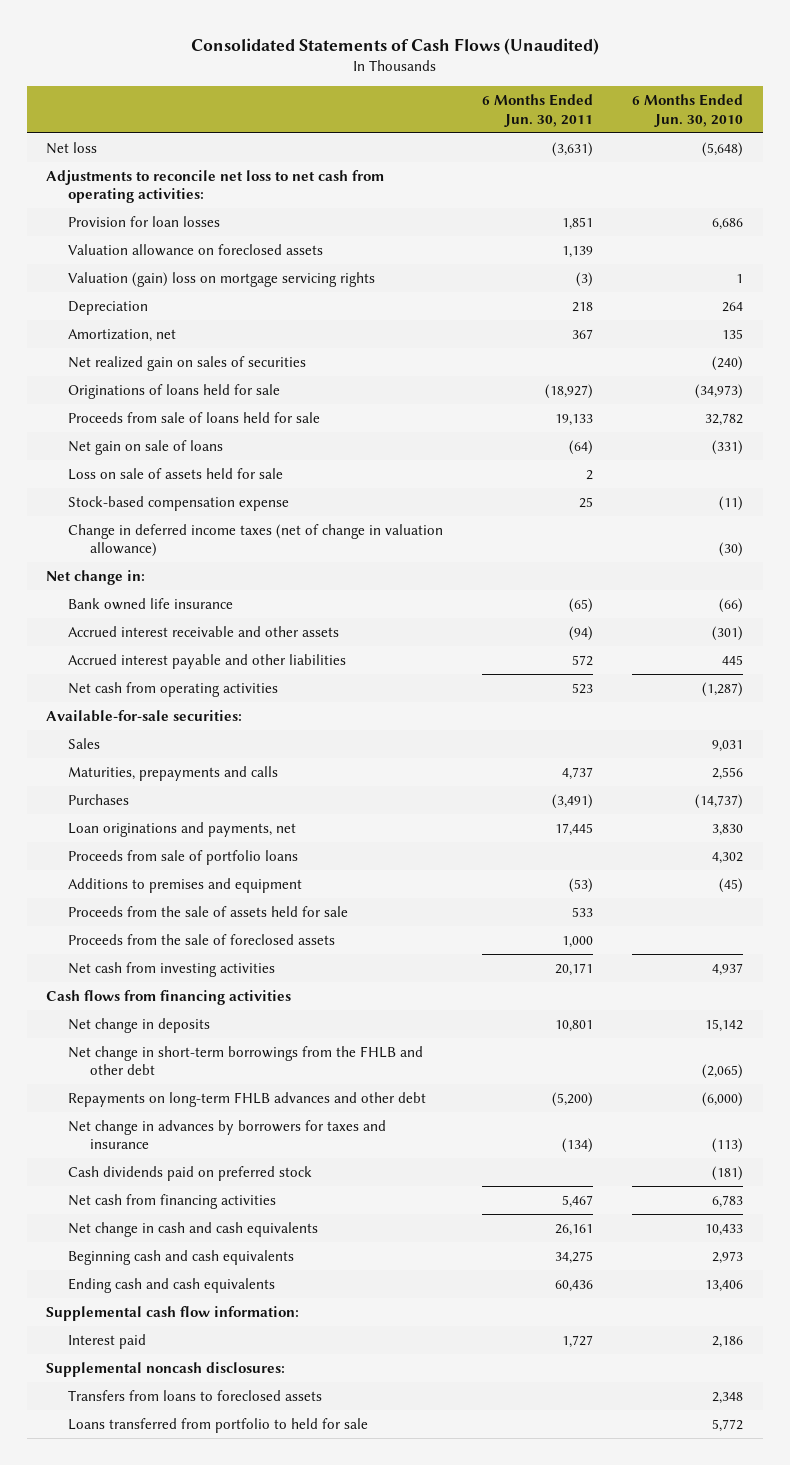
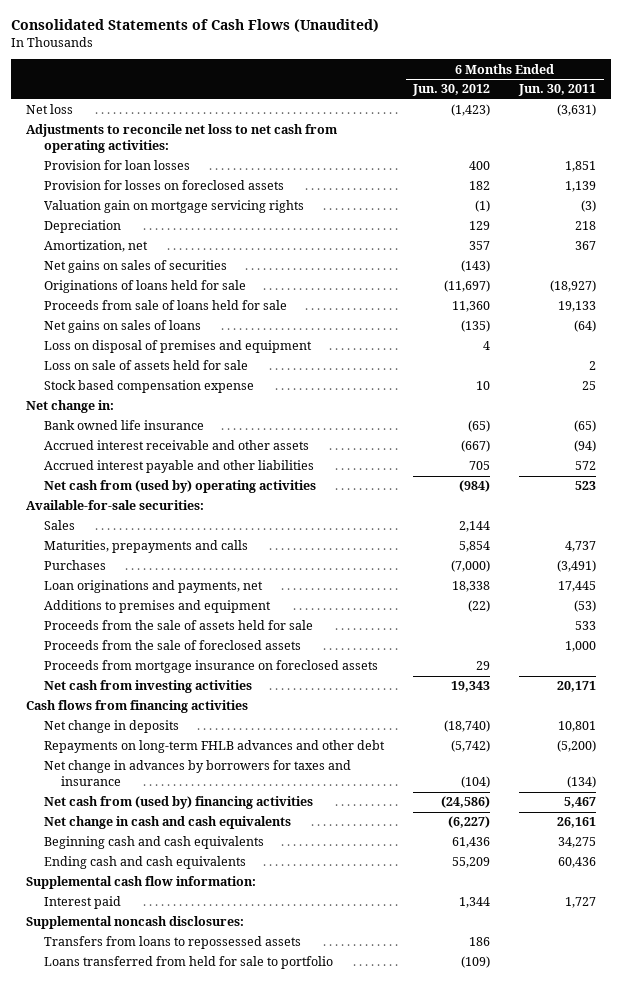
[632,94,744,127] 6 Months Ended Jun. 30, 2010 -> none
none -> [411,84,490,97] Jun. 30, 2012
[68,243,324,256] Valuation allowance on foreclosed assets -> [43,180,284,191] Provision for losses on foreclosed assets
[68,271,376,287] Valuation (gain) loss on mortgage servicing rights -> [43,200,304,214] Valuation gain on mortgage servicing rights
[68,355,307,371] Net realized gain on sales of securities -> [43,260,227,274] Net gains on sales of securities
[68,439,224,455] Net gain on sale of loans -> [43,320,201,334] Net gains on sales of loans
none -> [43,340,312,354] Loss on disposal of premises and equipment
[68,523,444,558] Change in deferred income taxes (net of change in valuation allowance) -> none
[68,495,290,511] Stock-based compensation expense -> [43,380,254,394] Stock based compensation expense
[68,681,279,697] Net cash from operating activities -> [43,480,316,494] Net cash from (used by) operating activities
[68,849,299,865] Proceeds from sale of portfolio loans -> none
none -> [43,660,378,674] Proceeds from mortgage insurance on foreclosed assets
[68,1045,424,1076] Net change in short-term borrowings from the FHLB and other debt -> none
[68,1165,313,1181] Cash dividends paid on preferred stock -> none
[68,1193,277,1209] Net cash from financing activities -> [43,796,313,810] Net cash from (used by) financing activities
[68,1389,323,1401] Transfers from loans to foreclosed assets -> [43,936,301,950] Transfers from loans to repossessed assets
[68,1417,369,1433] Loans transferred from portfolio to held for sale -> [43,956,333,970] Loans transferred from held for sale to portfolio

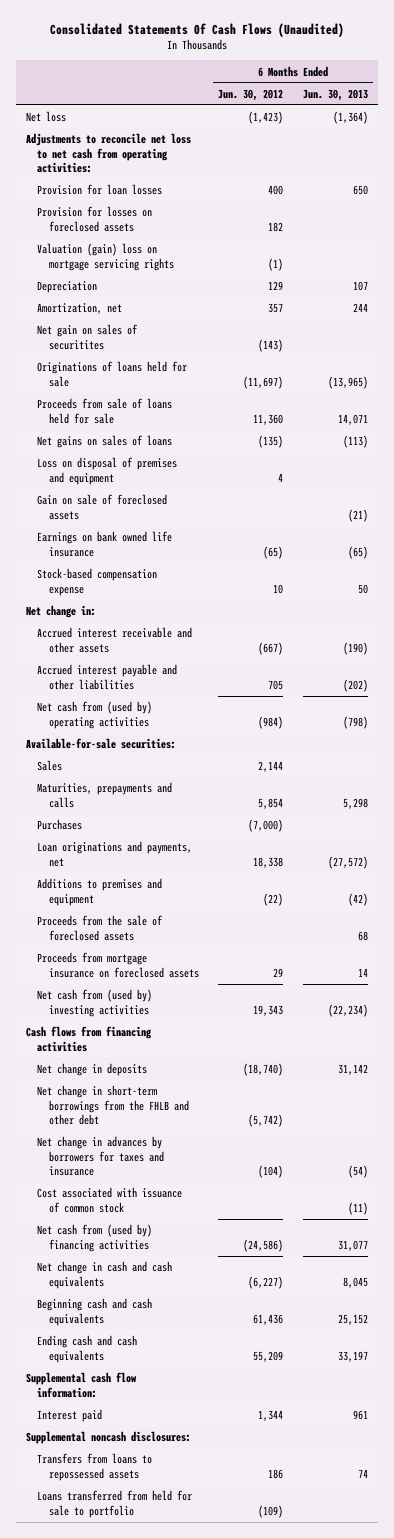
[11,19,380,33] Consolidated Statements of Cash Flows (Unaudited) -> [49,22,344,37] Consolidated Statements Of Cash Flows (Unaudited)
[518,84,597,97] Jun. 30, 2011 -> none
none -> [302,88,368,101] Jun. 30, 2013
[43,200,304,214] Valuation gain on mortgage servicing rights -> [37,243,174,271] Valuation (gain) loss on mortgage servicing rights
[43,260,227,274] Net gains on sales of securities -> [37,324,139,350] Net gain on sales of securitites
[43,360,248,371] Loss on sale of assets held for sale -> none
none -> [37,494,168,520] Gain on sale of foreclosed assets
none -> [37,531,173,557] Earnings on bank owned life insurance
[43,380,254,394] Stock based compensation expense -> [37,568,158,596] Stock-based compensation expense
[43,420,204,431] Bank owned life insurance -> none
[43,620,313,631] Proceeds from the sale of assets held for sale -> none
[43,680,252,694] Net cash from investing activities -> [37,989,153,1017] Net cash from (used by) investing activities
[43,740,385,754] Repayments on long-term FHLB advances and other debt -> [37,1085,189,1126] Net change in short-term borrowings from the FHLB and other debt
none -> [37,1187,183,1213] Cost associated with issuance of common stock

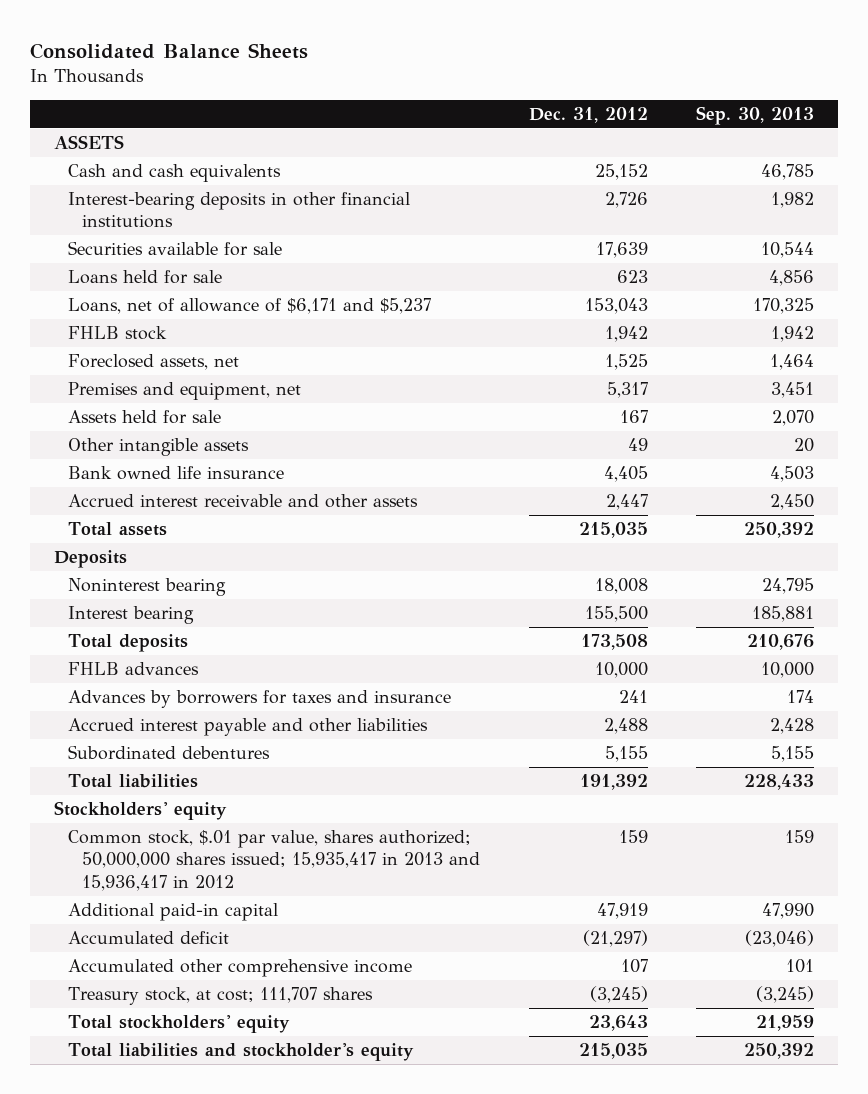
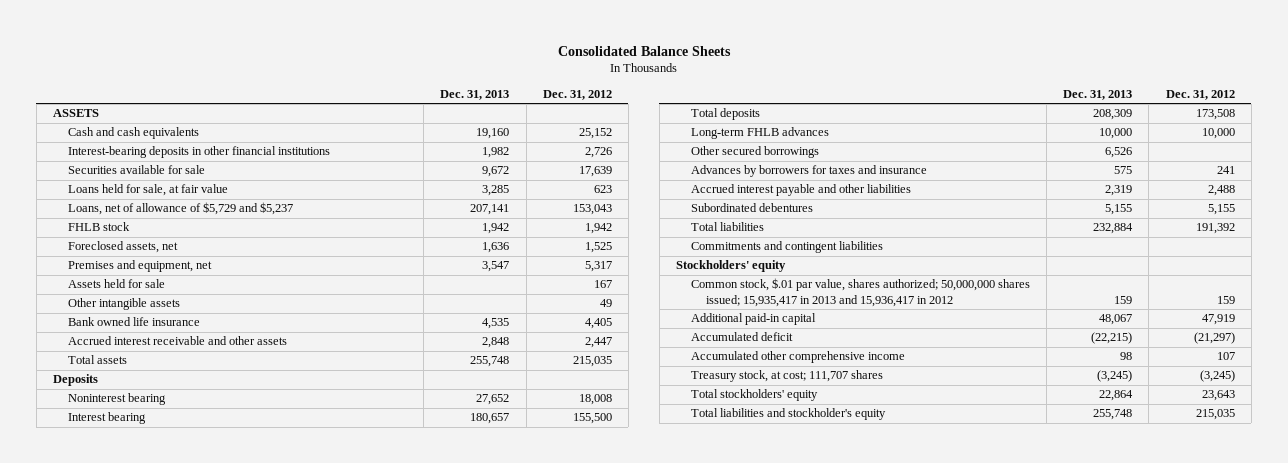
[695,105,814,125] Sep. 30, 2013 -> none
none -> [440,89,510,100] Dec. 31, 2013
[68,270,223,285] Loans held for sale -> [68,184,229,197] Loans held for sale, at fair value
[68,298,432,315] Loans, net of allowance of $6,171 and $5,237 -> [68,202,294,216] Loans, net of allowance of $5,729 and $5,237
[68,662,200,676] FHLB advances -> [690,127,829,140] Long-term FHLB advances
none -> [690,146,819,159] Other secured borrowings
none -> [690,241,883,254] Commitments and contingent liabilities

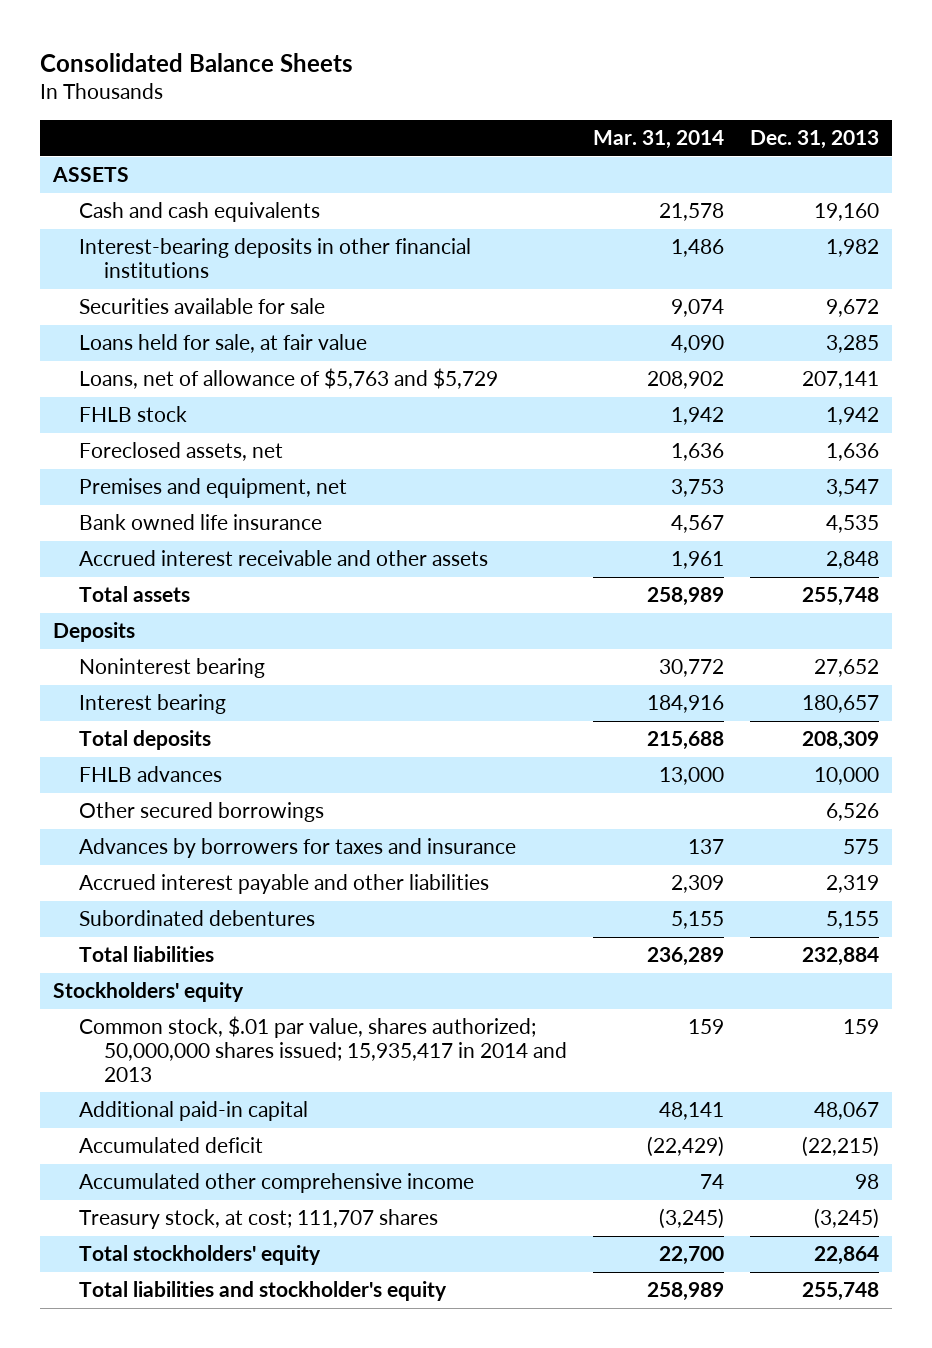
[542,89,612,100] Dec. 31, 2012 -> none
none -> [592,130,724,150] Mar. 31, 2014
[68,202,294,216] Loans, net of allowance of $5,729 and $5,237 -> [78,368,498,390] Loans, net of allowance of $5,763 and $5,729
[68,279,166,289] Assets held for sale -> none
[68,298,181,311] Other intangible assets -> none
[690,127,829,140] Long-term FHLB advances -> [78,766,222,783] FHLB advances
[690,241,883,254] Commitments and contingent liabilities -> none
[690,278,1030,307] Common stock, $.01 par value, shares authorized; 50,000,000 shares issued; 15,935,417 in 2013 and 15,936,417 in 2012 -> [78,1016,568,1082] Common stock, $.01 par value, shares authorized; 50,000,000 shares issued; 15,935,417 in 2014 and 2013

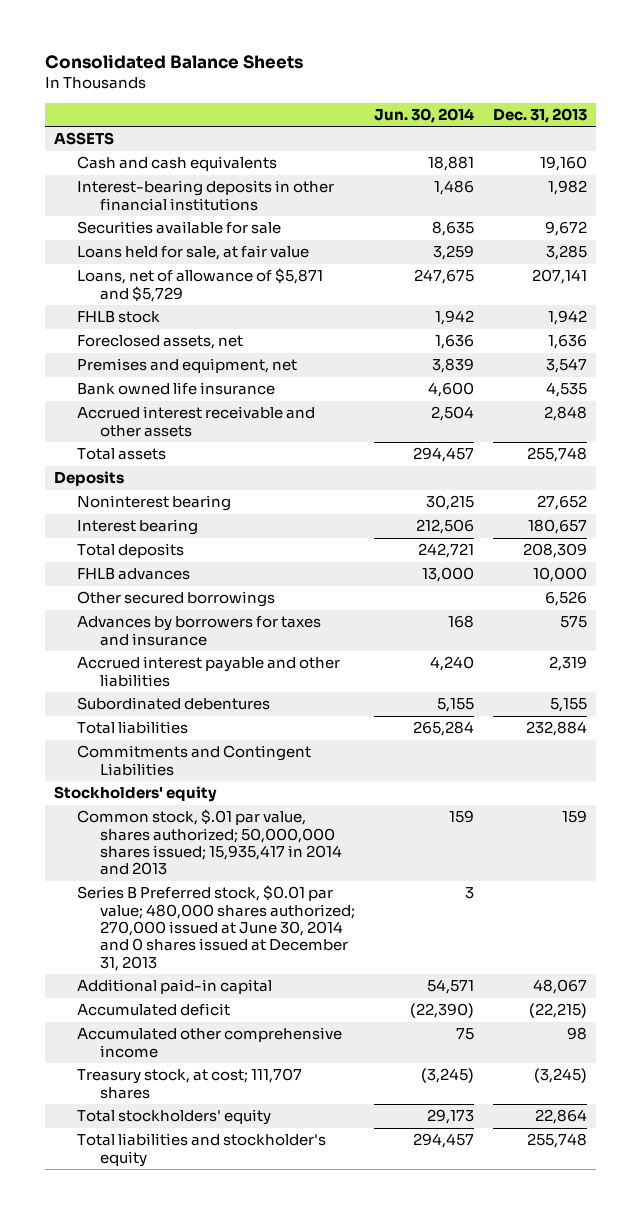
[592,130,724,150] Mar. 31, 2014 -> none
none -> [373,108,474,124] Jun. 30, 2014
[78,368,498,390] Loans, net of allowance of $5,763 and $5,729 -> [77,268,324,302] Loans, net of allowance of $5,871 and $5,729
none -> [77,745,312,776] Commitments and Contingent Liabilities
none -> [77,885,355,971] Series B Preferred stock, $0.01 par value; 480,000 shares authorized; 270,000 issued at June 30, 2014 and 0 shares issued at December 31, 2013

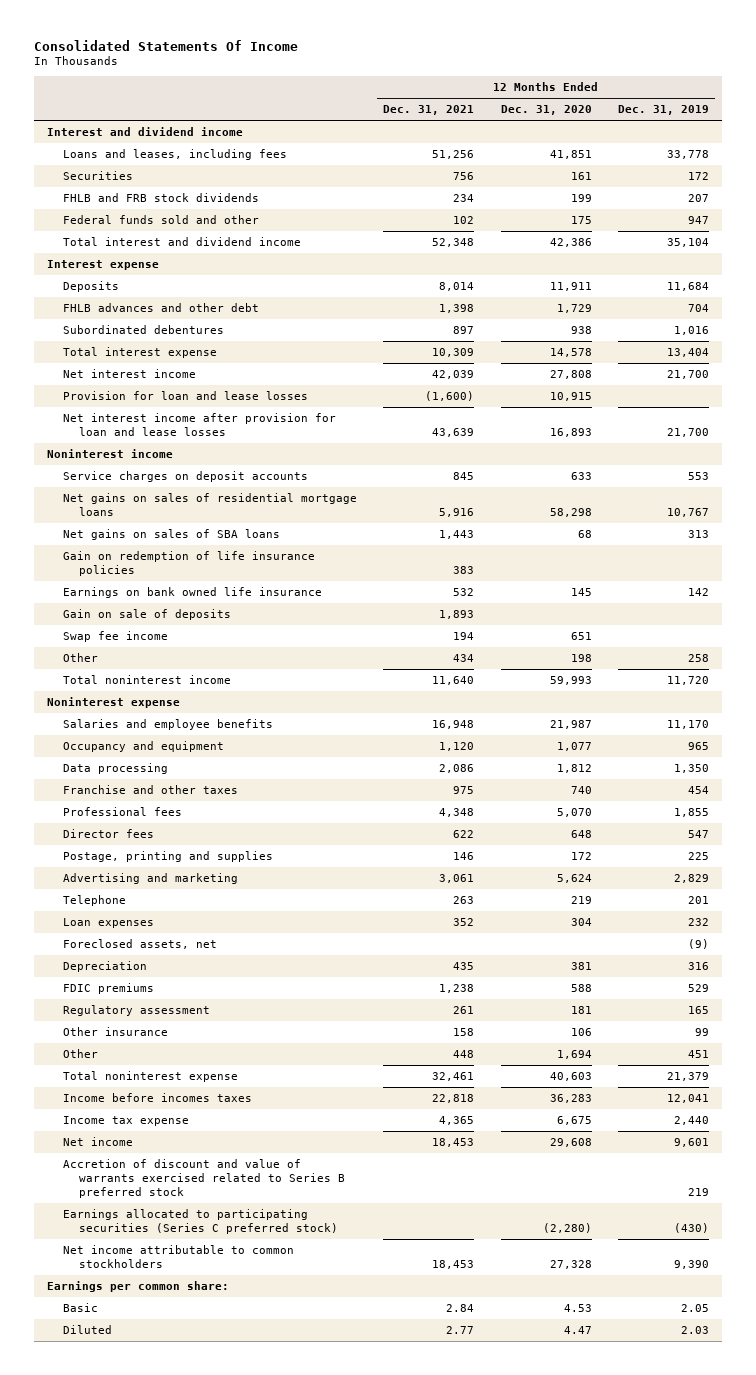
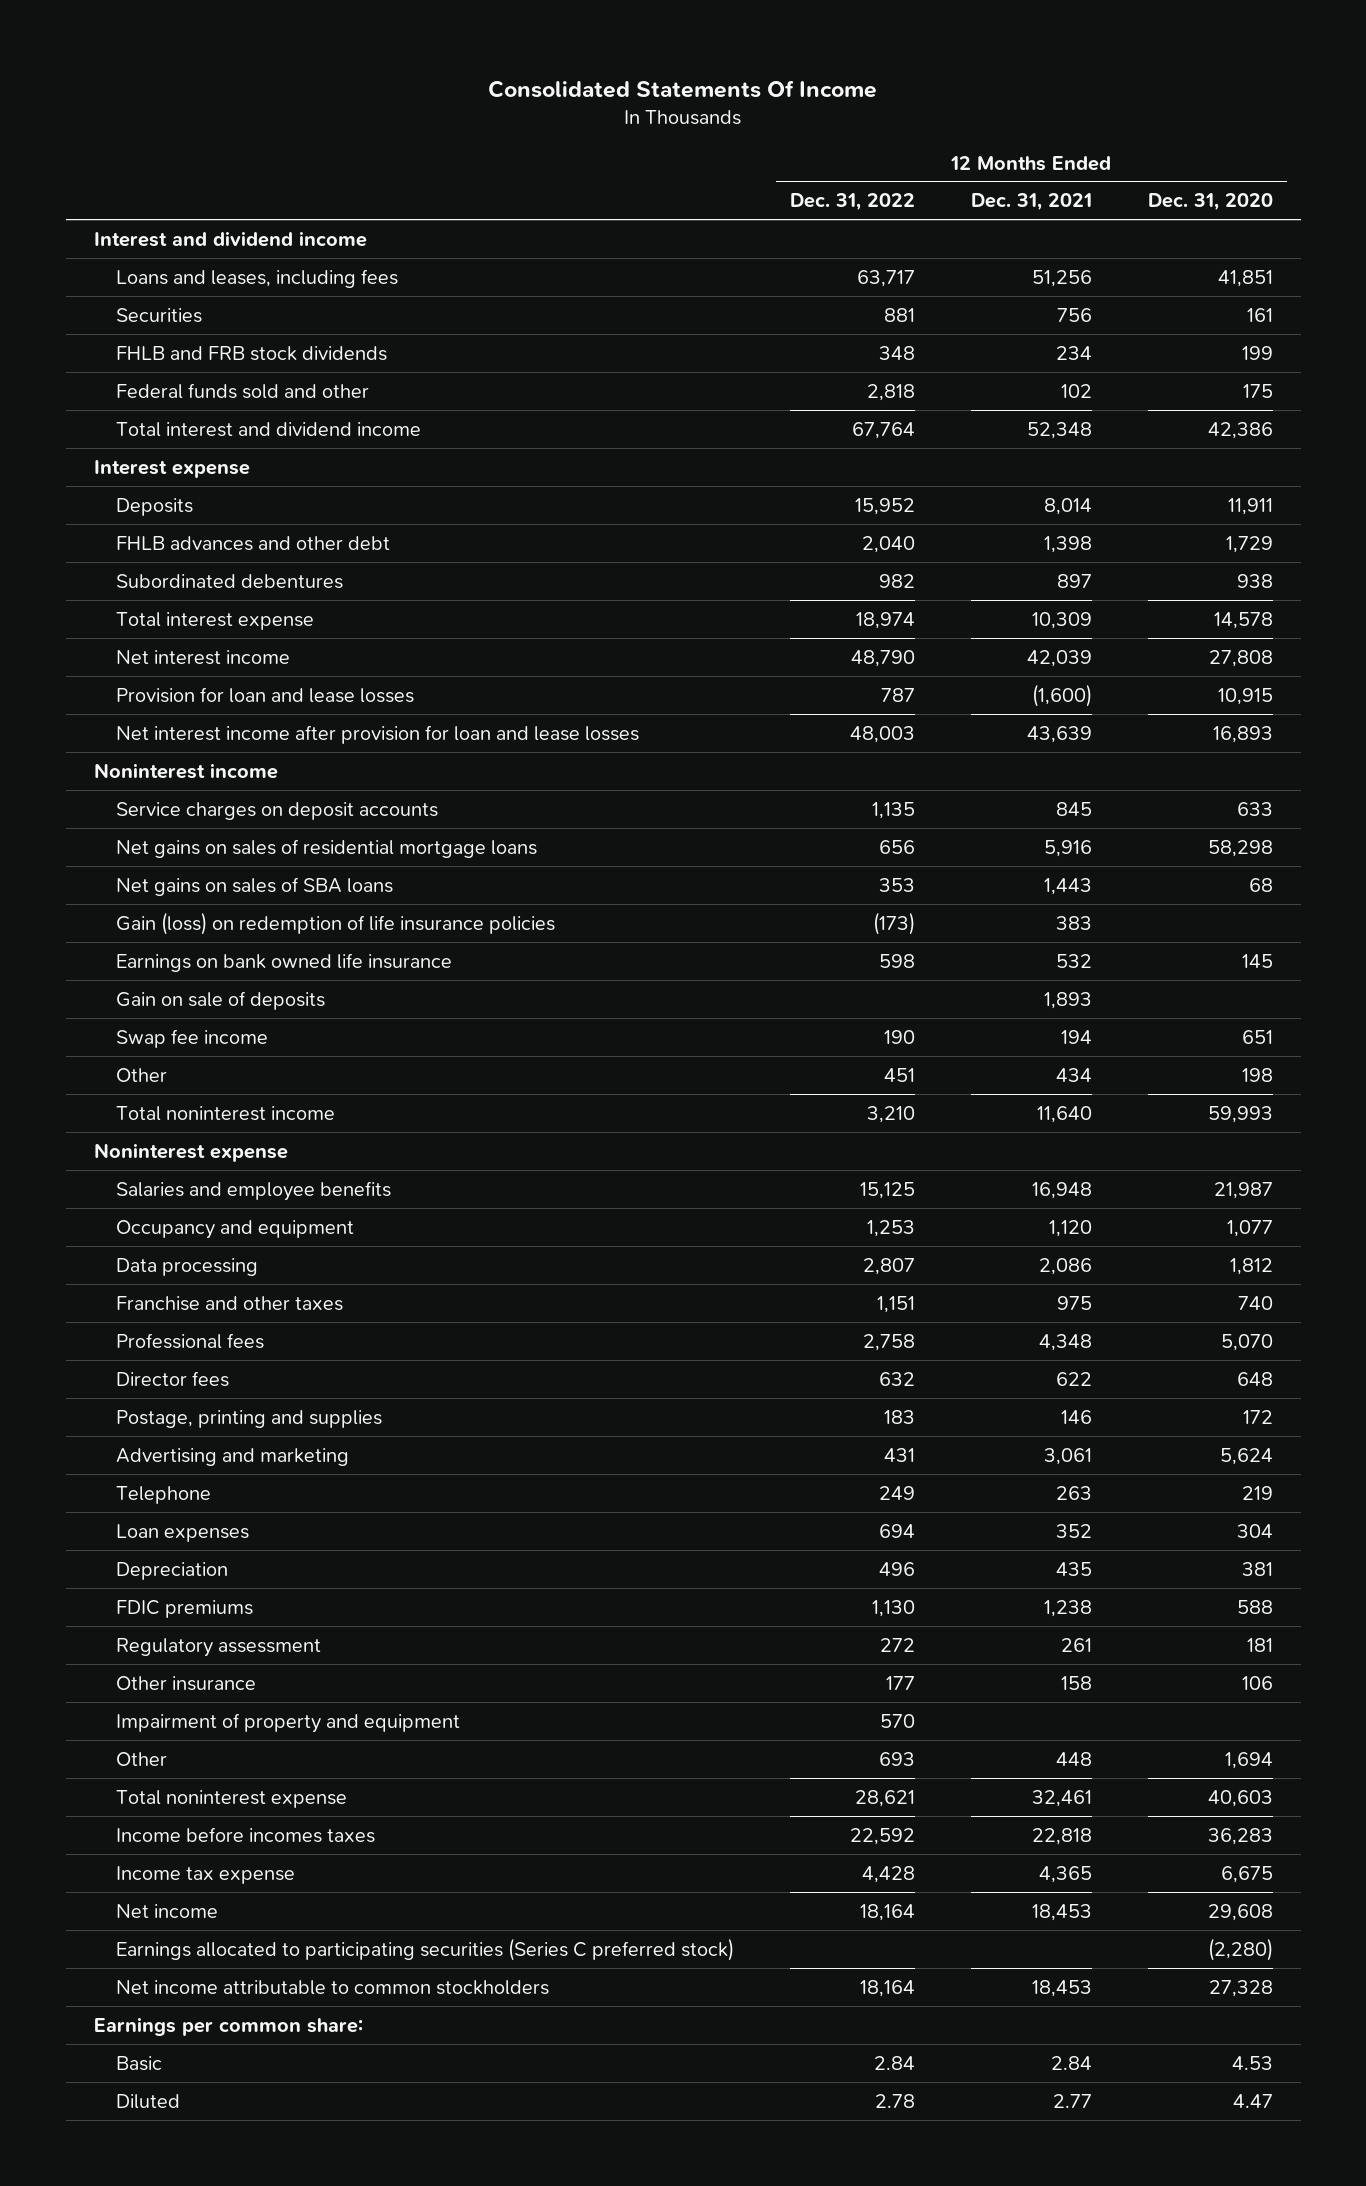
[617,105,709,116] Dec. 31, 2019 -> none
none -> [789,193,915,212] Dec. 31, 2022
[62,551,315,576] Gain on redemption of life insurance policies -> [115,911,555,935] Gain (loss) on redemption of life insurance policies
[62,939,217,950] Foreclosed assets, net -> none
none -> [115,1712,460,1733] Impairment of property and equipment
[62,1159,345,1198] Accretion of discount and value of warrants exercised related to Series B preferred stock -> none

